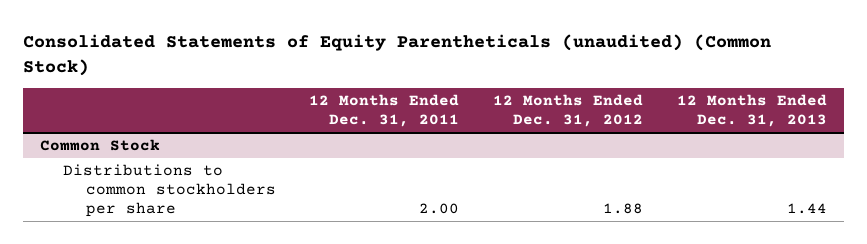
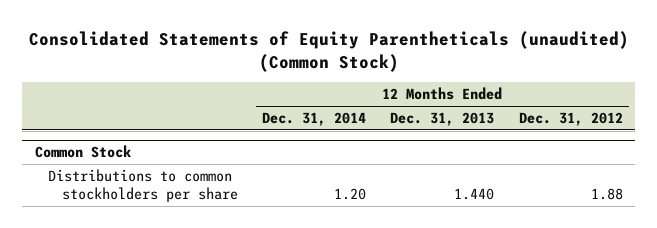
[309,94,460,128] 12 Months Ended Dec. 31, 2011 -> none
none -> [262,111,367,126] Dec. 31, 2014
[787,203,828,215] 1.44 -> [454,187,495,200] 1.440

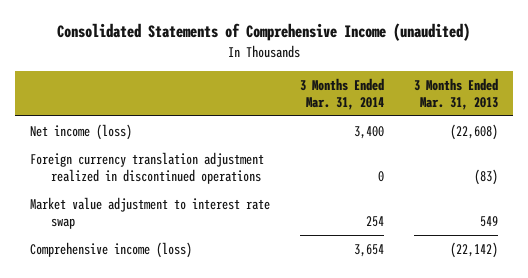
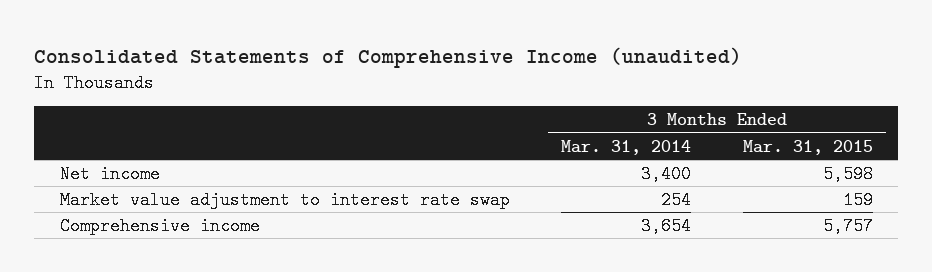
[413,77,498,110] 3 Months Ended Mar. 31, 2013 -> none
none -> [742,139,873,155] Mar. 31, 2015
[30,151,265,184] Foreign currency translation adjustment realized in discontinued operations -> none
[30,123,133,140] Net income (loss) -> [59,164,160,183] Net income
[30,241,193,258] Comprehensive income (loss) -> [59,216,260,235] Comprehensive income

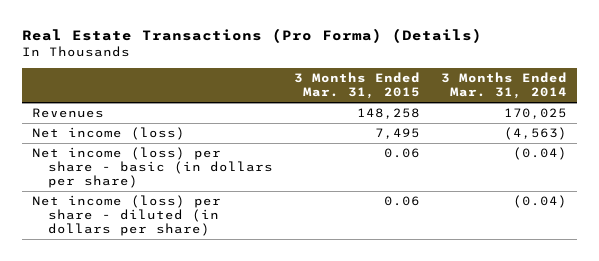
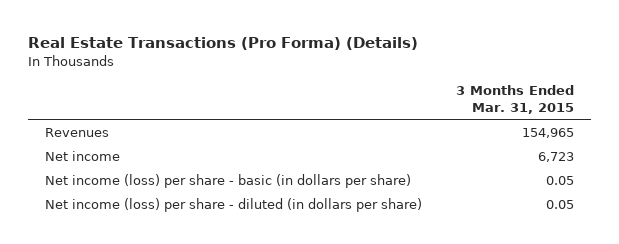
[440,72,567,100] 3 Months Ended Mar. 31, 2014 -> none
[356,108,420,120] 148,258 -> [521,127,574,138] 154,965
[32,127,186,141] Net income (loss) -> [45,150,121,161] Net income
[374,128,420,140] 7,495 -> [537,151,574,162] 6,723
[383,148,420,159] 0.06 -> [545,175,574,185] 0.05
[383,196,420,207] 0.06 -> [545,199,574,209] 0.05

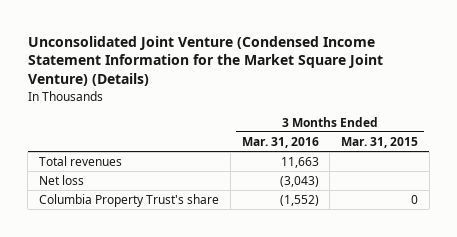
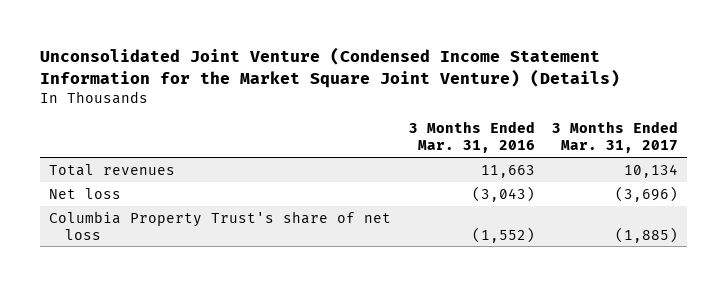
[341,136,419,148] Mar. 31, 2015 -> none
none -> [551,121,678,154] 3 Months Ended Mar. 31, 2017
[39,193,220,207] Columbia Property Trust's share -> [49,210,392,240] Columbia Property Trust's share of net loss

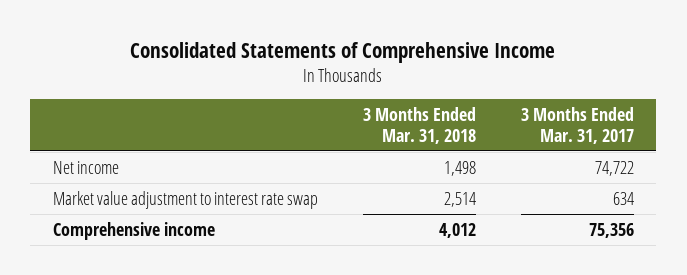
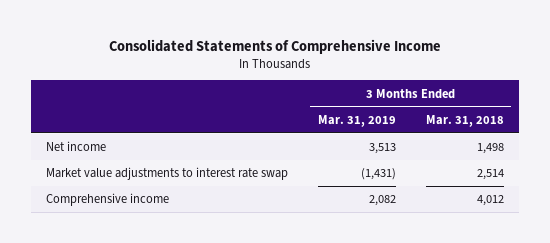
[520,107,634,144] 3 Months Ended Mar. 31, 2017 -> none
none -> [317,114,396,127] Mar. 31, 2019
[52,190,318,209] Market value adjustment to interest rate swap -> [46,167,289,181] Market value adjustments to interest rate swap

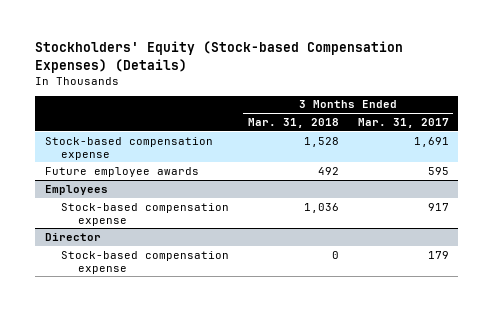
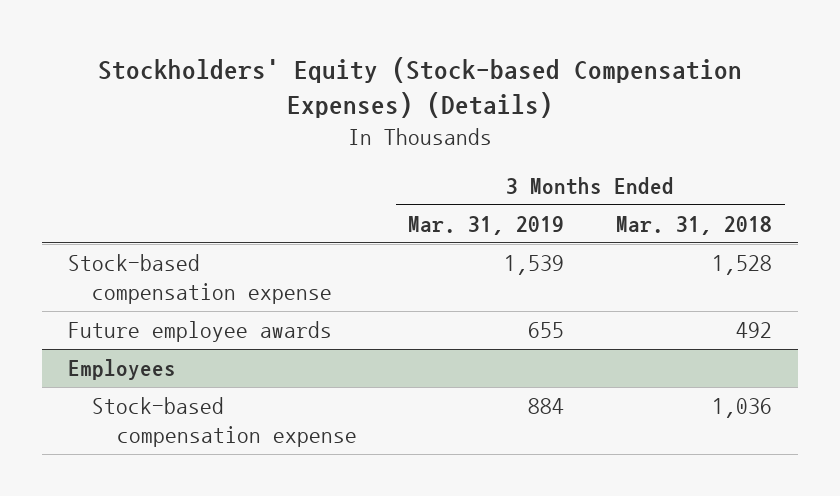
[357,117,449,128] Mar. 31, 2017 -> none
none -> [408,216,565,236] Mar. 31, 2019
[44,232,101,241] Director -> none
[61,250,230,274] Stock-based compensation expense -> none

